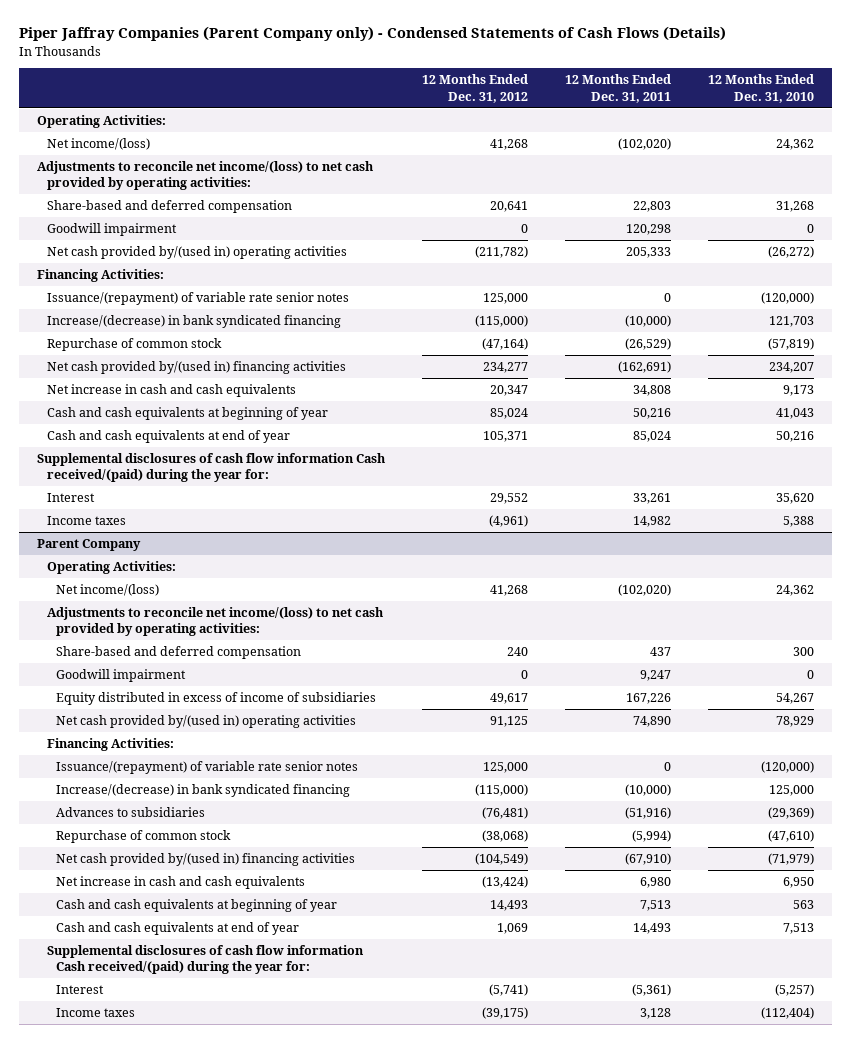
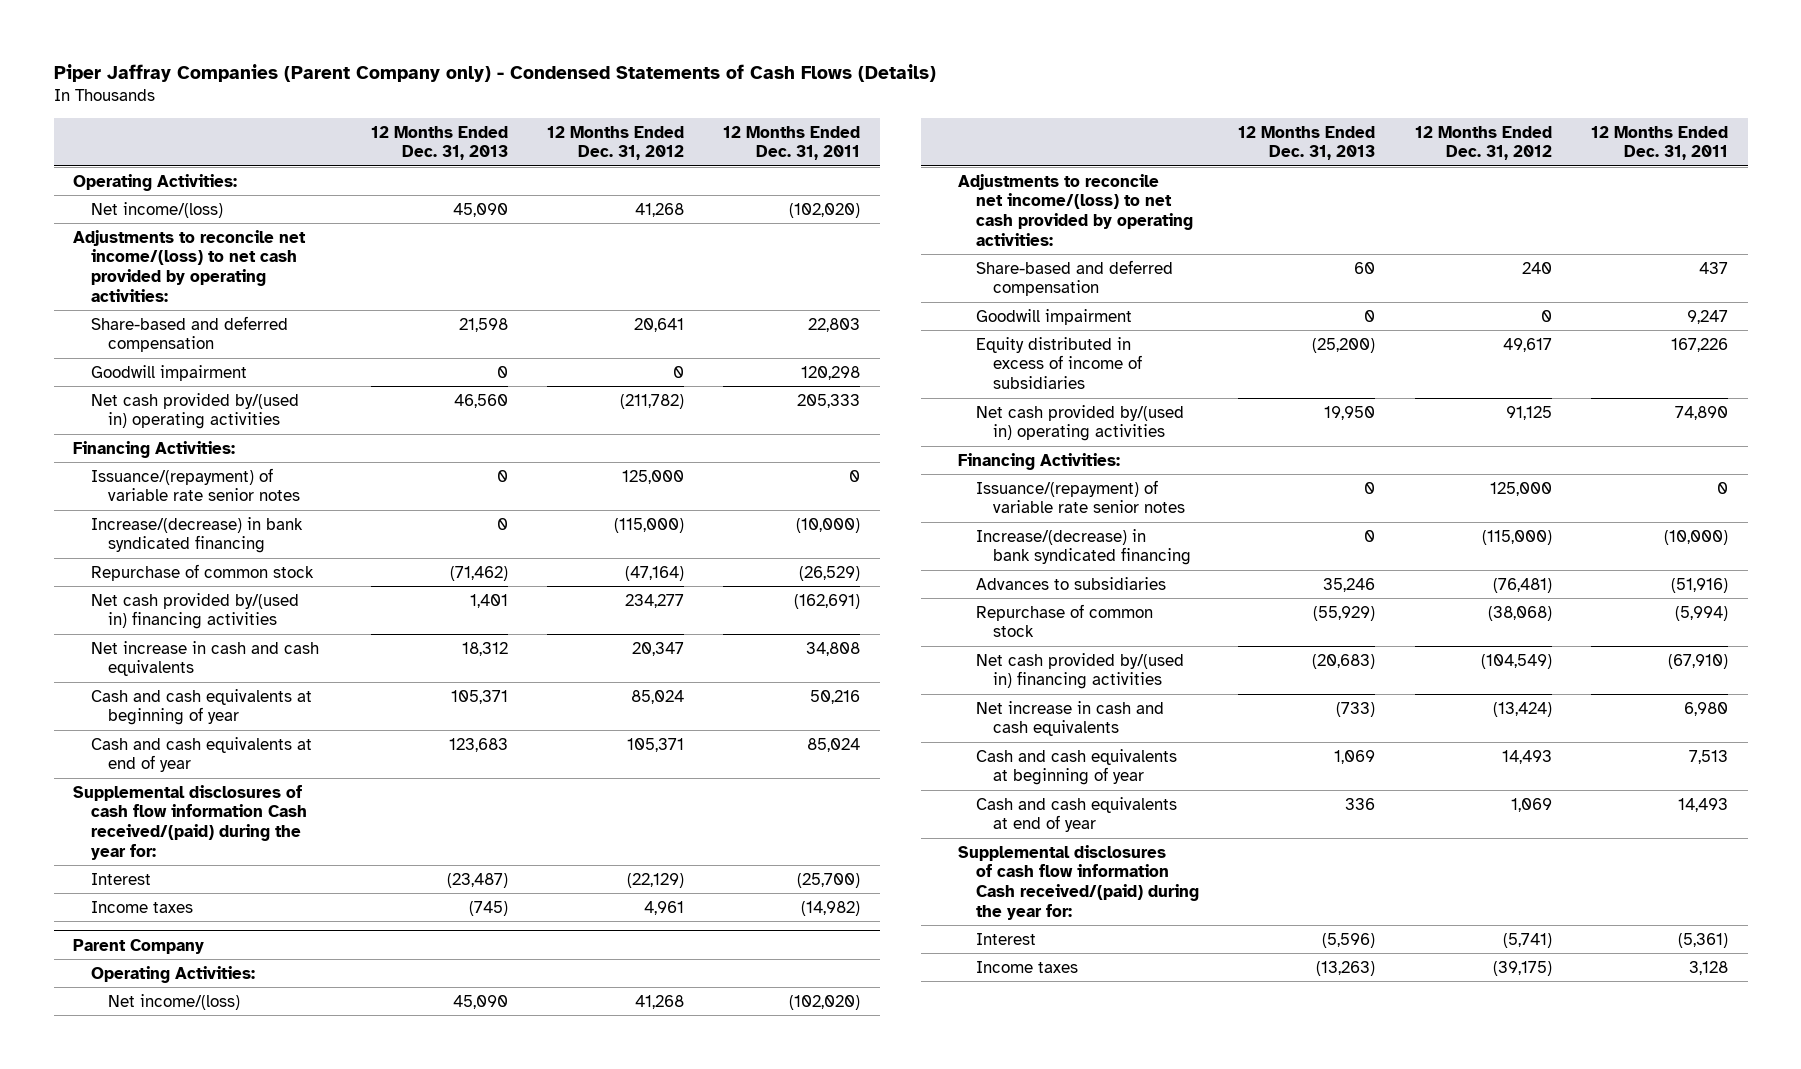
[707,74,814,103] 12 Months Ended Dec. 31, 2010 -> none
none -> [370,125,508,161] 12 Months Ended Dec. 31, 2013
[490,493,529,505] 29,552 -> [626,872,684,888] (22,129)
[632,493,671,505] 33,261 -> [797,872,861,888] (25,700)
[489,515,529,528] (4,961) -> [643,900,684,915] 4,961
[632,516,671,528] 14,982 -> [801,900,861,916] (14,982)

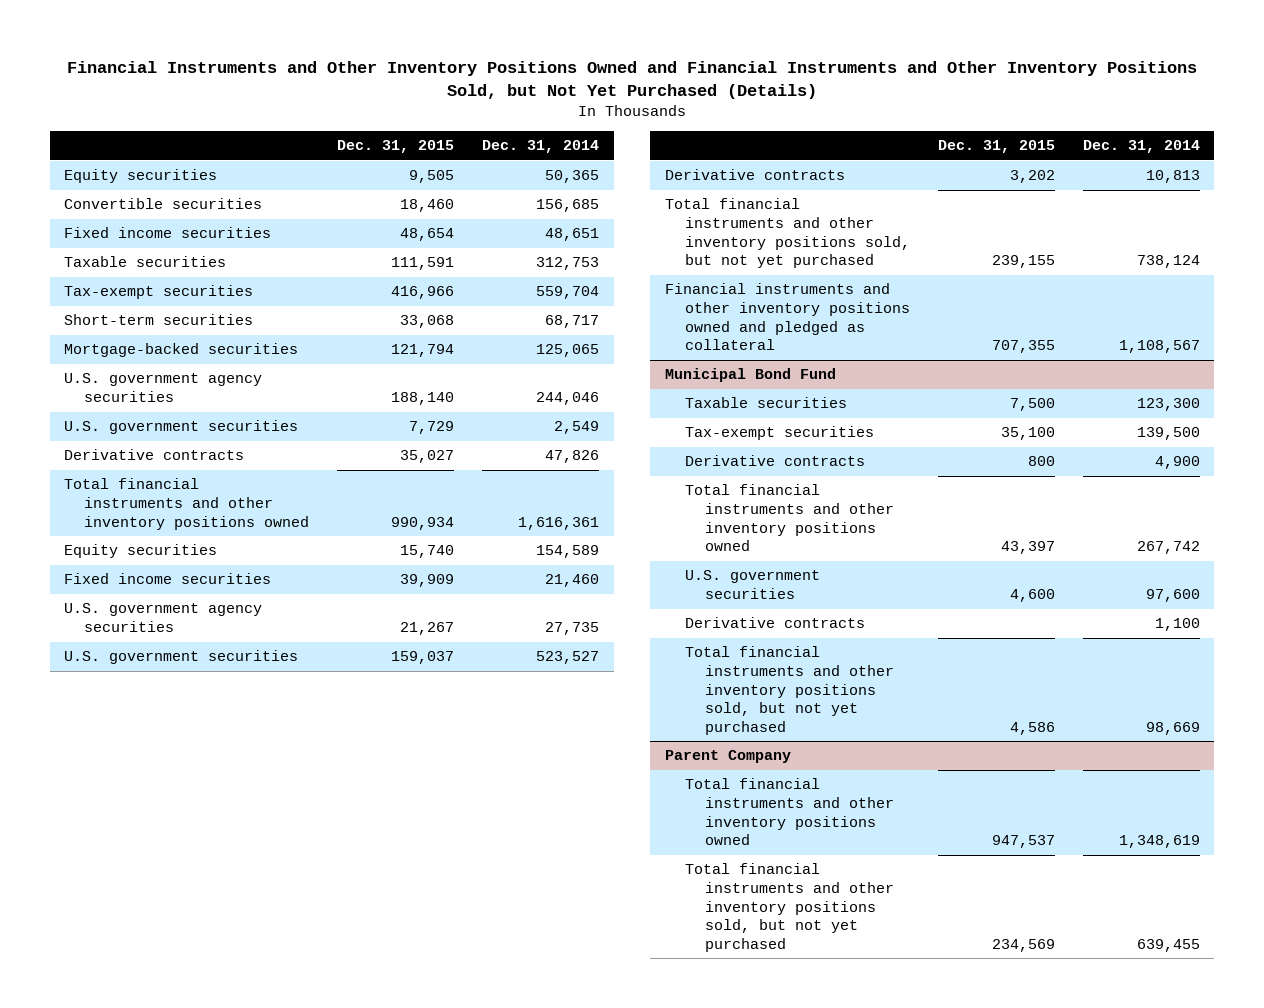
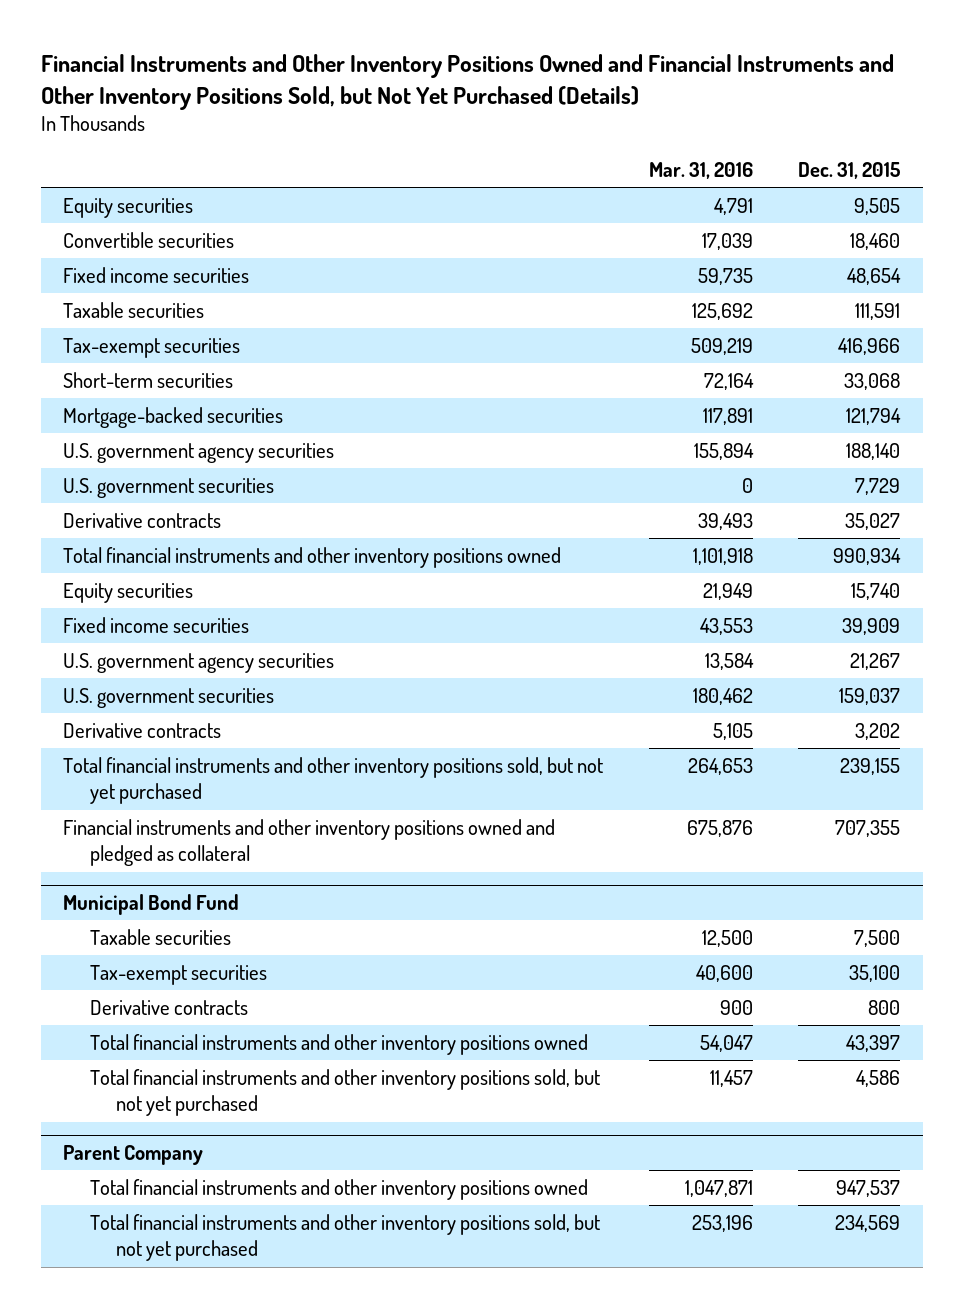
[482,140,600,154] Dec. 31, 2014 -> none
none -> [648,161,753,179] Mar. 31, 2016
[684,570,820,599] U.S. government securities -> none
[684,617,865,629] Derivative contracts -> none

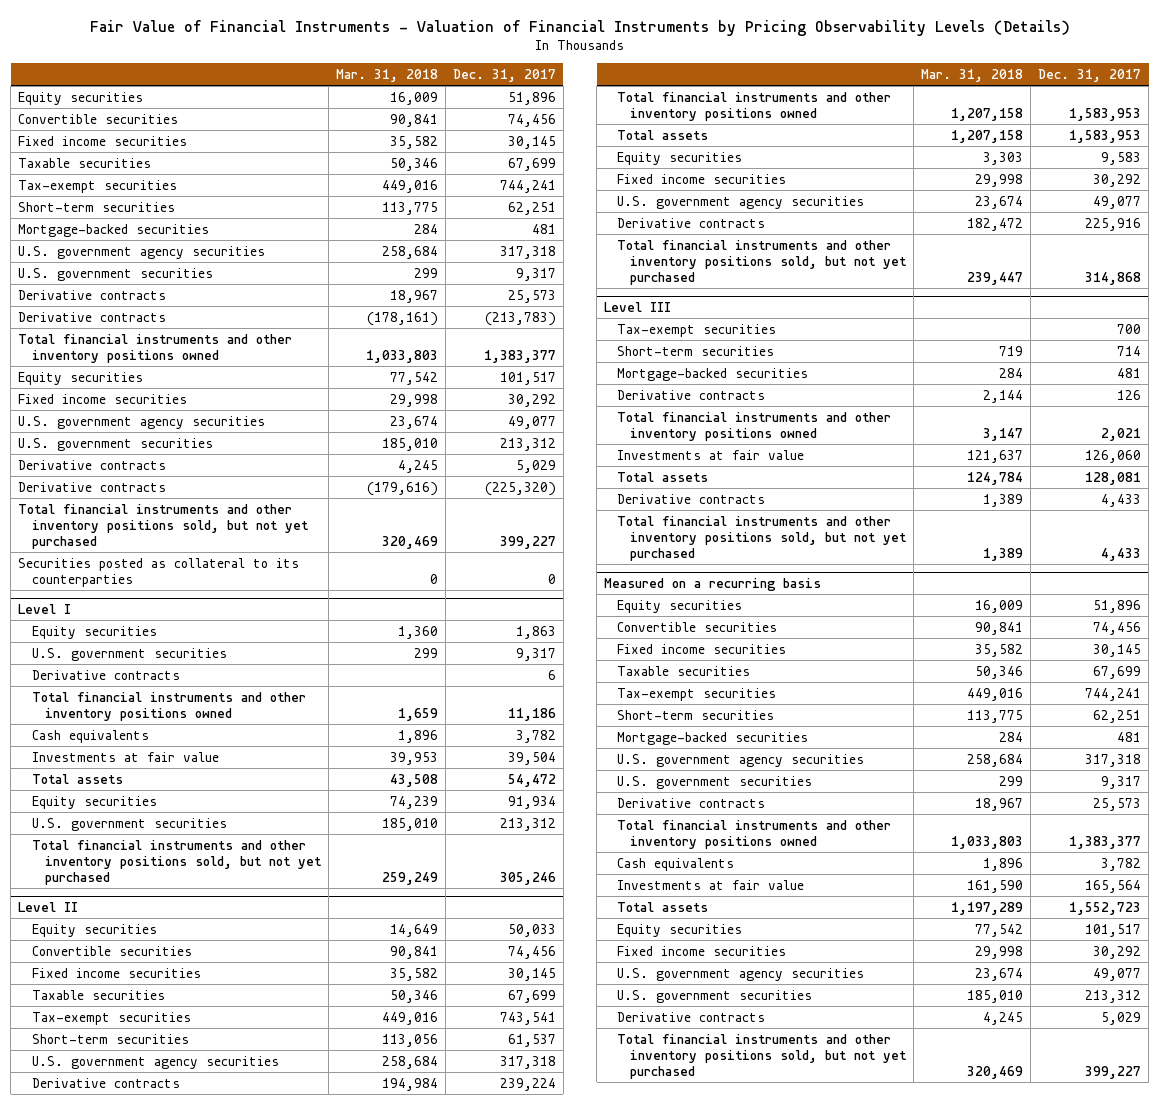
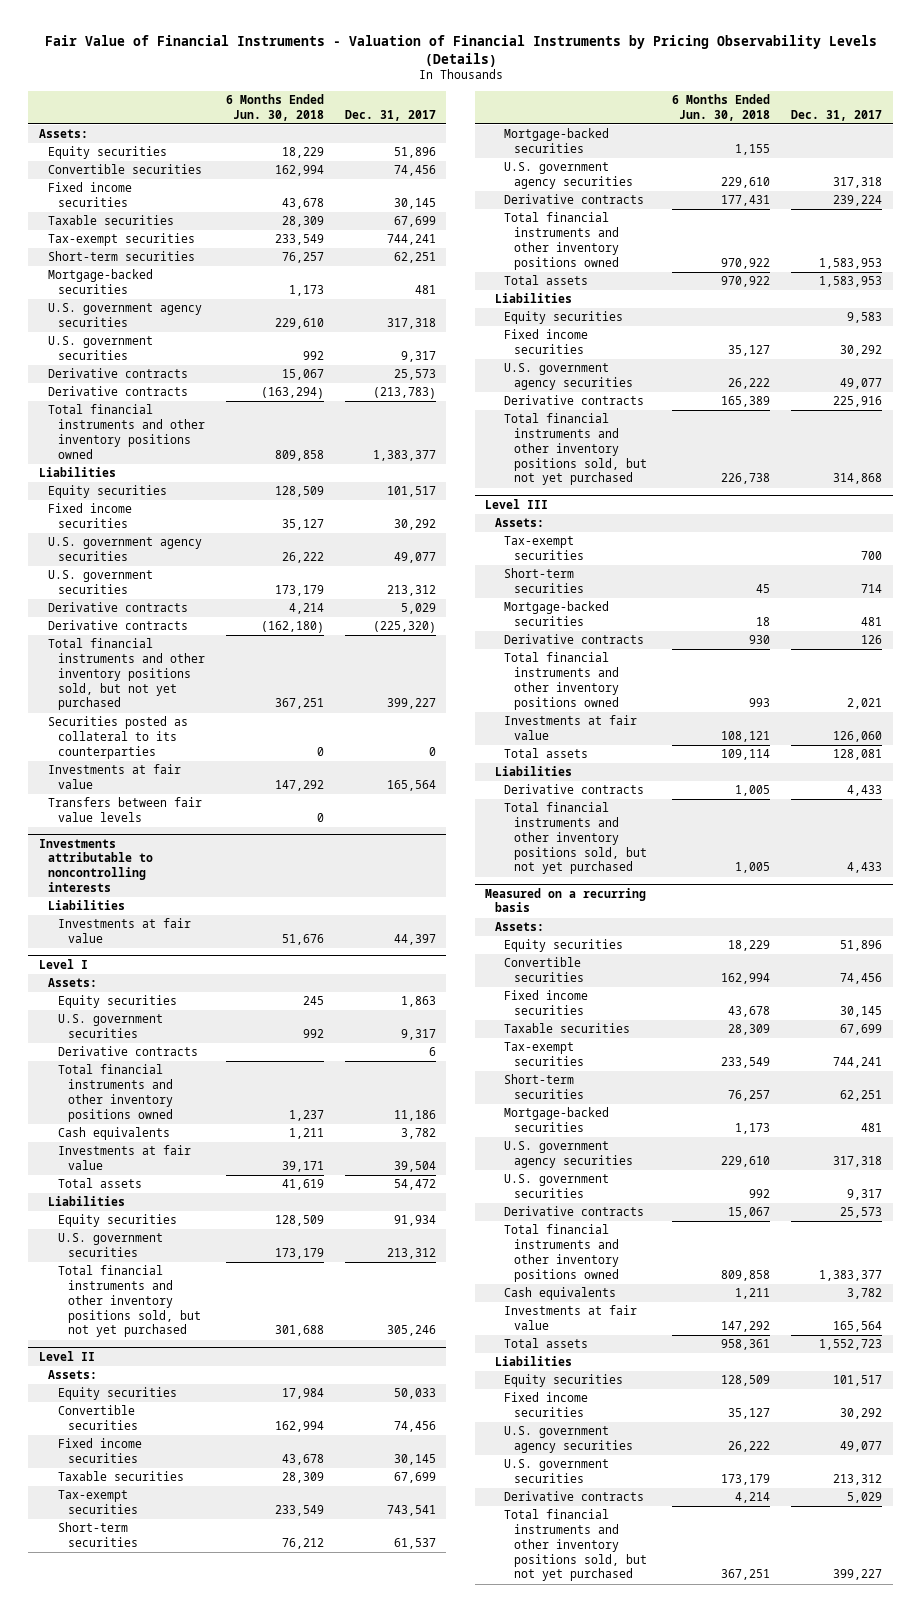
[335,68,438,82] Mar. 31, 2018 -> none
none -> [225,93,324,121] 6 Months Ended Jun. 30, 2018
none -> [38,129,88,139] Assets:
none -> [38,467,116,478] Liabilities
none -> [48,764,182,790] Investments at fair value
none -> [48,797,203,823] Transfers between fair value levels
none -> [38,838,154,893] Investments attributable to noncontrolling interests
none -> [48,900,126,911] Liabilities
none -> [57,918,191,944] Investments at fair value
none -> [48,978,98,988] Assets:
none -> [48,1196,126,1207] Liabilities
none -> [48,1370,98,1380] Assets:
none -> [504,128,610,154] Mortgage-backed securities
none -> [494,293,572,304] Liabilities
none -> [494,518,544,528] Assets:
none -> [494,766,572,777] Liabilities
none -> [494,922,544,932] Assets:
none -> [494,1356,572,1367] Liabilities

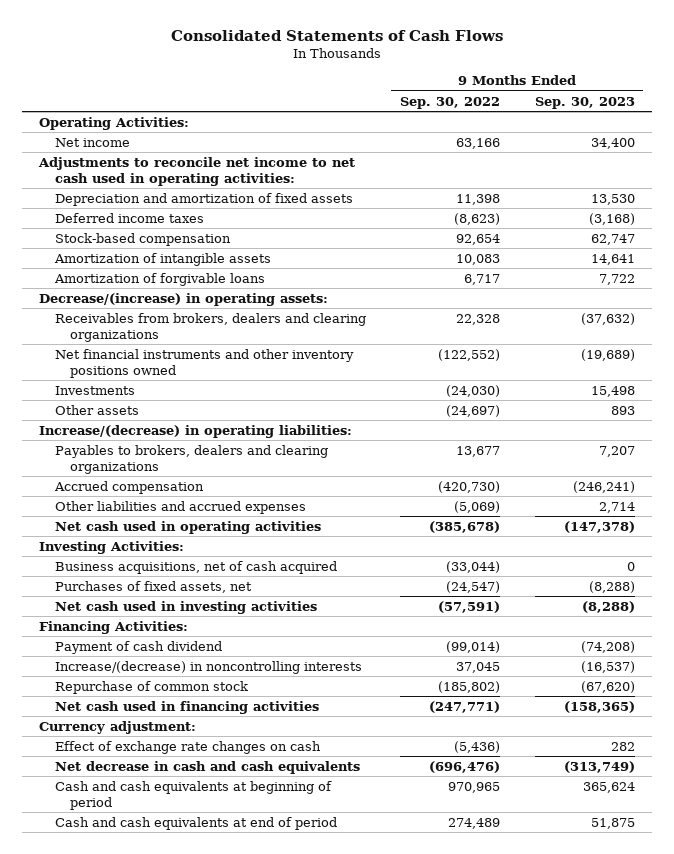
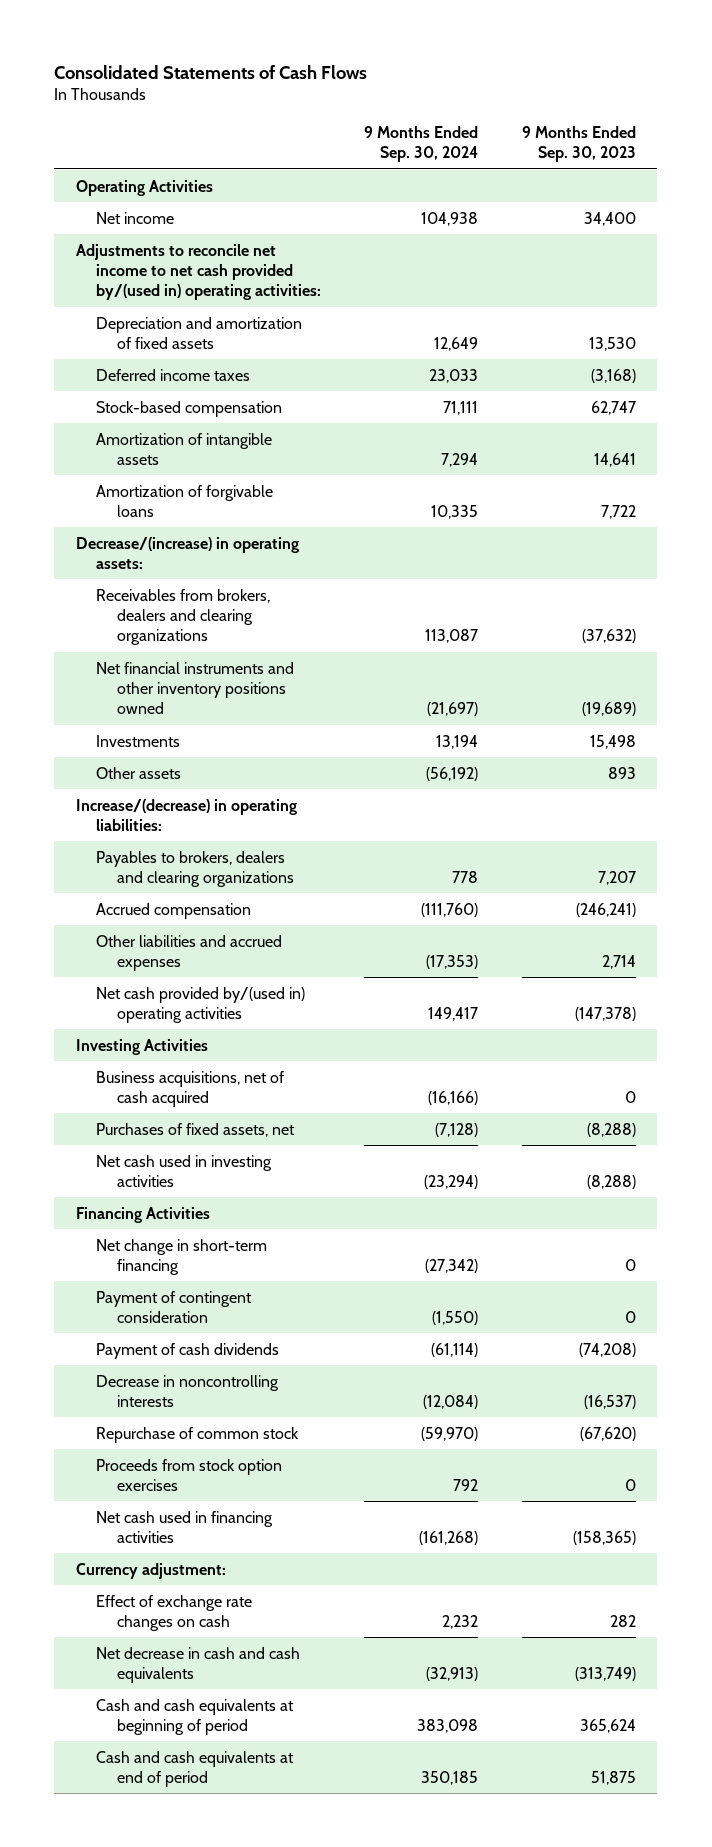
[400,96,501,109] Sep. 30, 2022 -> none
none -> [364,125,479,163] 9 Months Ended Sep. 30, 2024
[39,116,190,130] Operating Activities: -> [75,179,213,196] Operating Activities
[38,156,356,186] Adjustments to reconcile net income to net cash used in operating activities: -> [75,243,322,301] Adjustments to reconcile net income to net cash provided by/(used in) operating activities:
[54,520,321,534] Net cash used in operating activities -> [96,986,306,1023] Net cash provided by/(used in) operating activities
[39,540,185,554] Investing Activities: -> [75,1038,208,1055] Investing Activities
[39,620,189,634] Financing Activities: -> [75,1206,210,1223] Financing Activities
none -> [96,1238,268,1275] Net change in short-term financing
none -> [96,1290,253,1323] Payment of contingent consideration
[54,640,222,654] Payment of cash dividend -> [96,1342,280,1359] Payment of cash dividends
[54,660,362,674] Increase/(decrease) in noncontrolling interests -> [96,1374,280,1407] Decrease in noncontrolling interests
none -> [96,1458,283,1491] Proceeds from stock option exercises

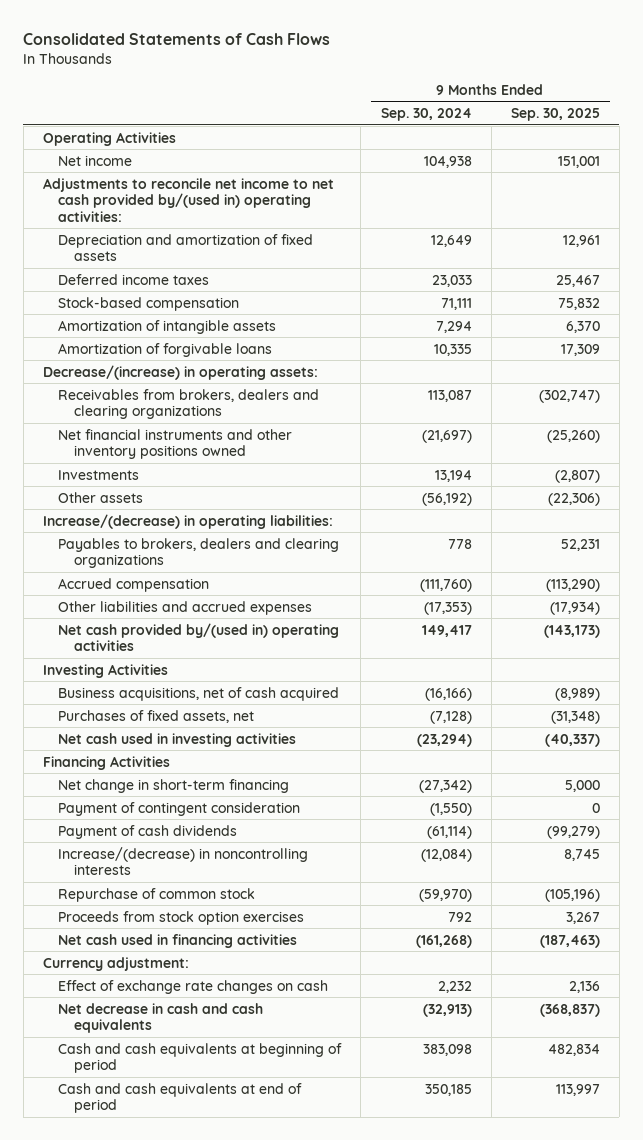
[521,125,636,163] 9 Months Ended Sep. 30, 2023 -> none
none -> [510,108,600,122] Sep. 30, 2025
[96,1374,280,1407] Decrease in noncontrolling interests -> [58,846,309,876] Increase/(decrease) in noncontrolling interests

